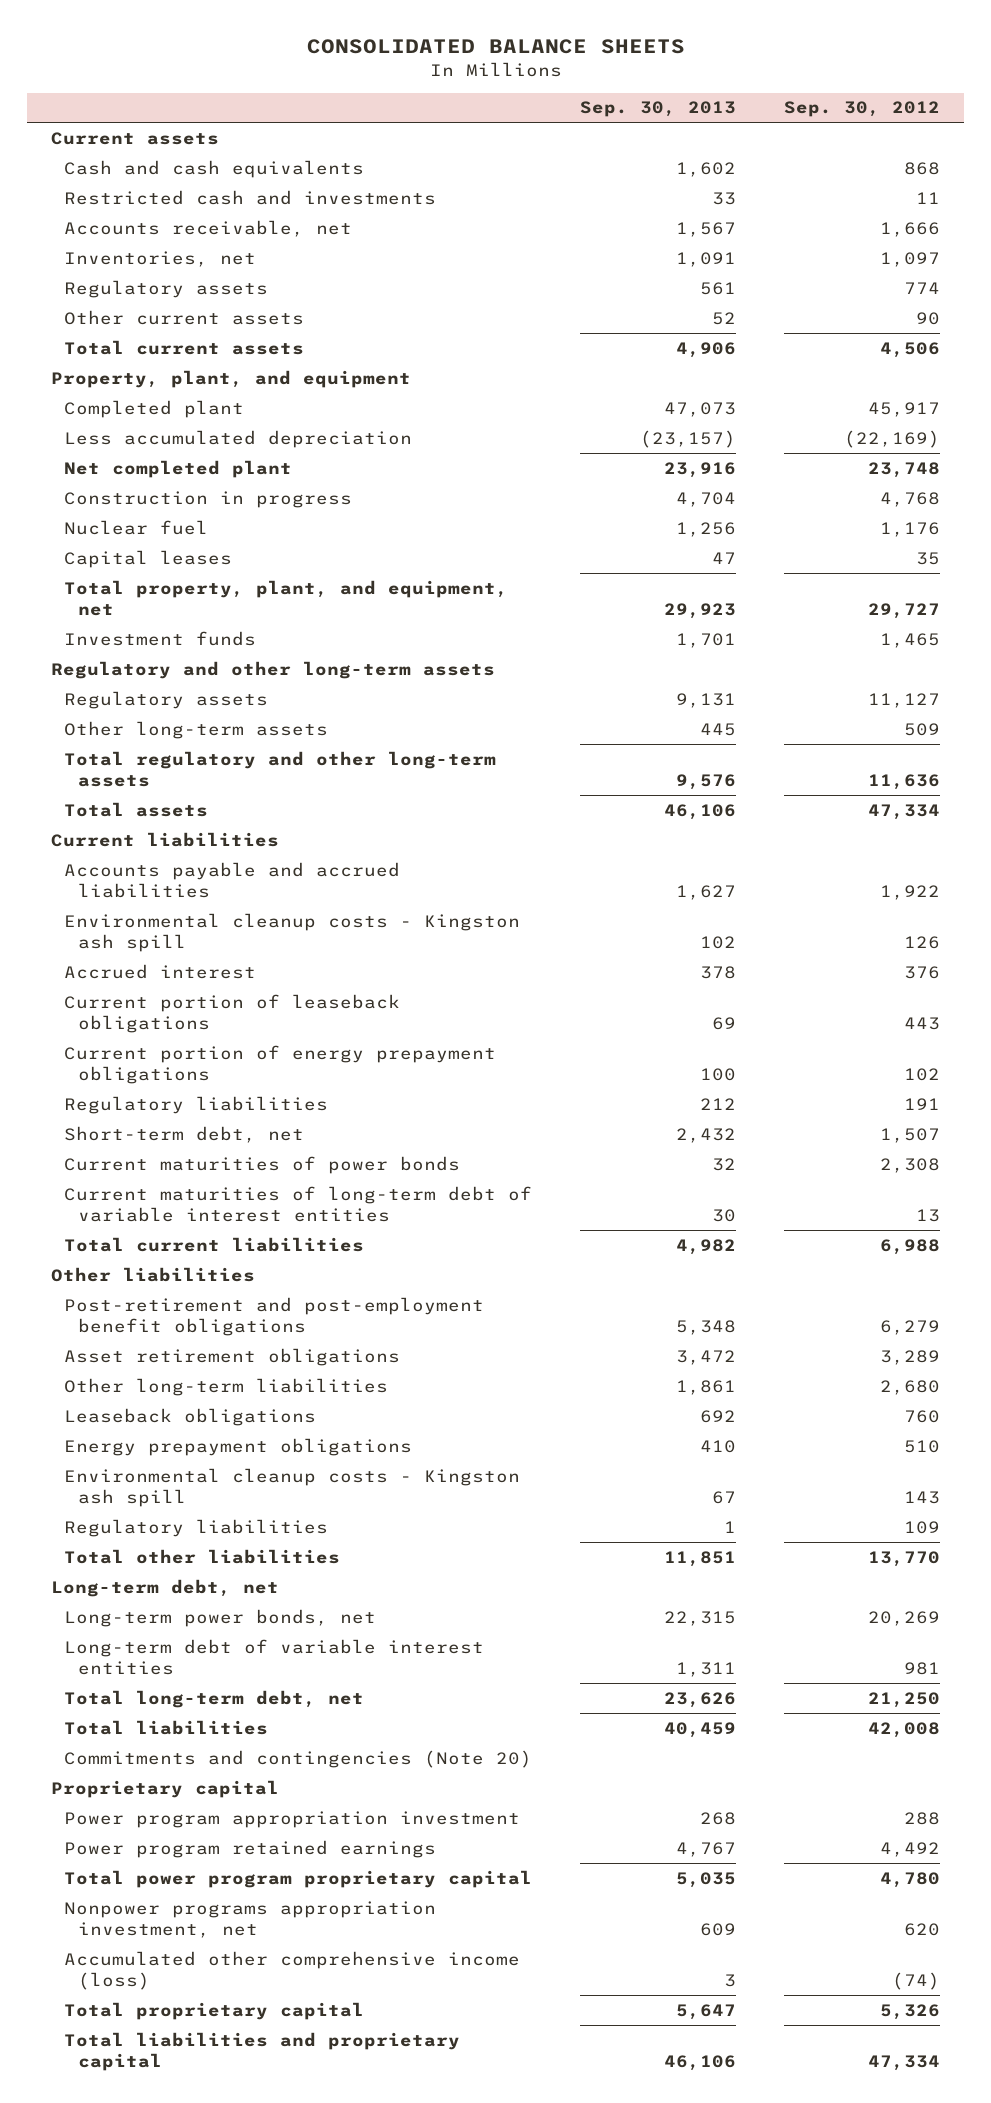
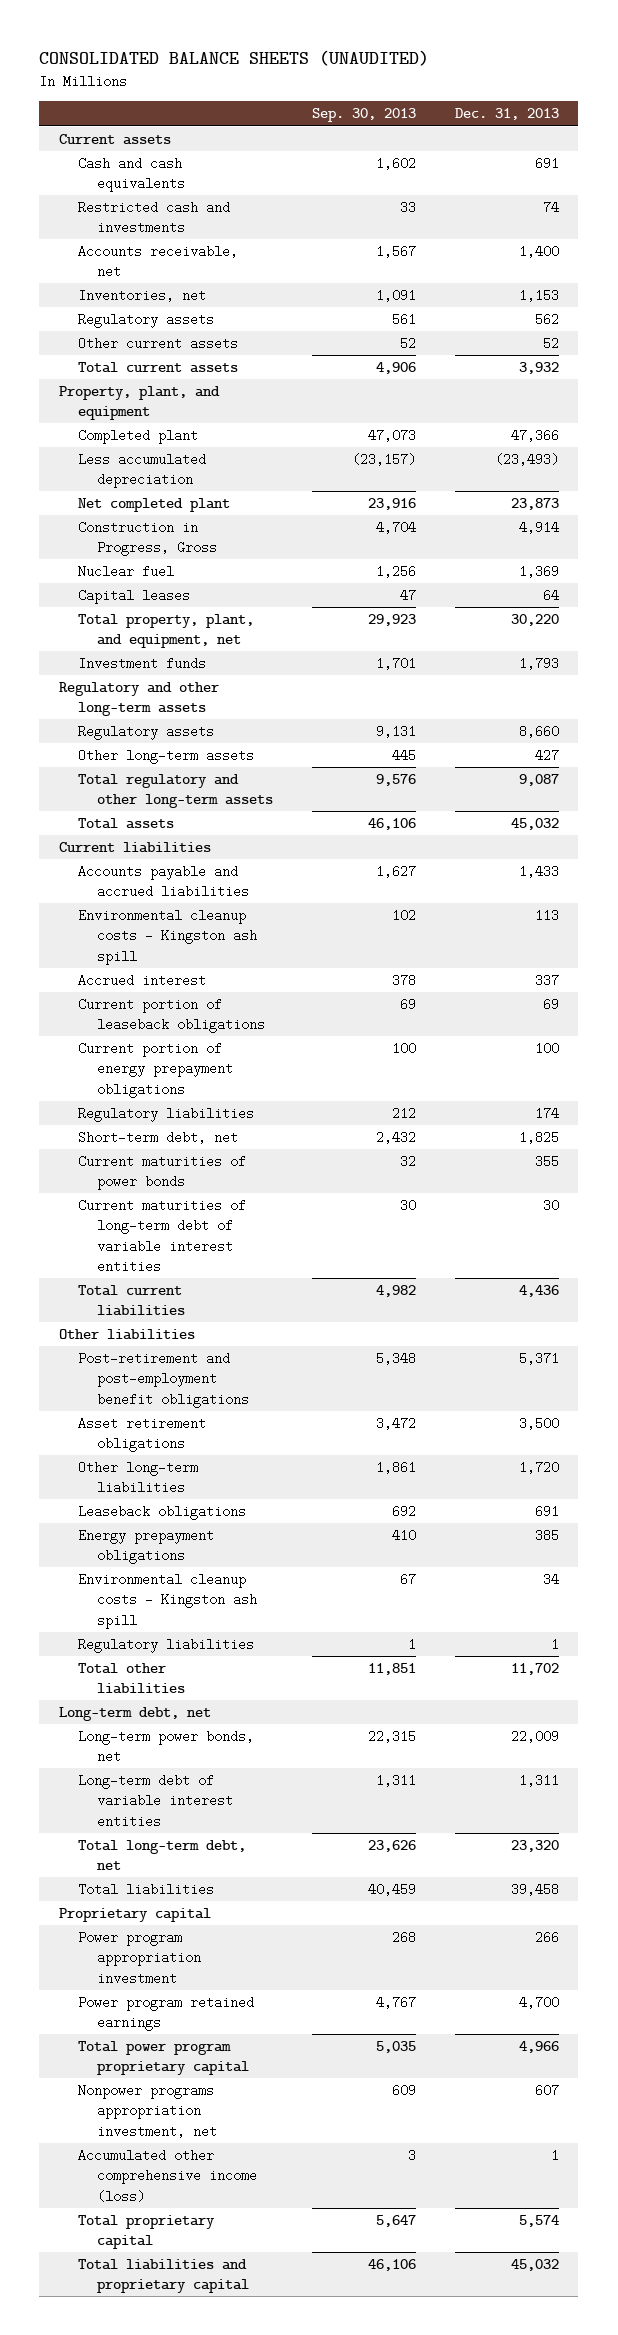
[306,39,685,55] CONSOLIDATED BALANCE SHEETS -> [39,50,430,67] CONSOLIDATED BALANCE SHEETS (UNAUDITED)
[783,101,940,118] Sep. 30, 2012 -> none
none -> [454,108,559,121] Dec. 31, 2013
[64,490,353,508] Construction in progress -> [77,520,217,557] Construction in Progress, Gross
[64,1749,533,1768] Commitments and contingencies (Note 20) -> none

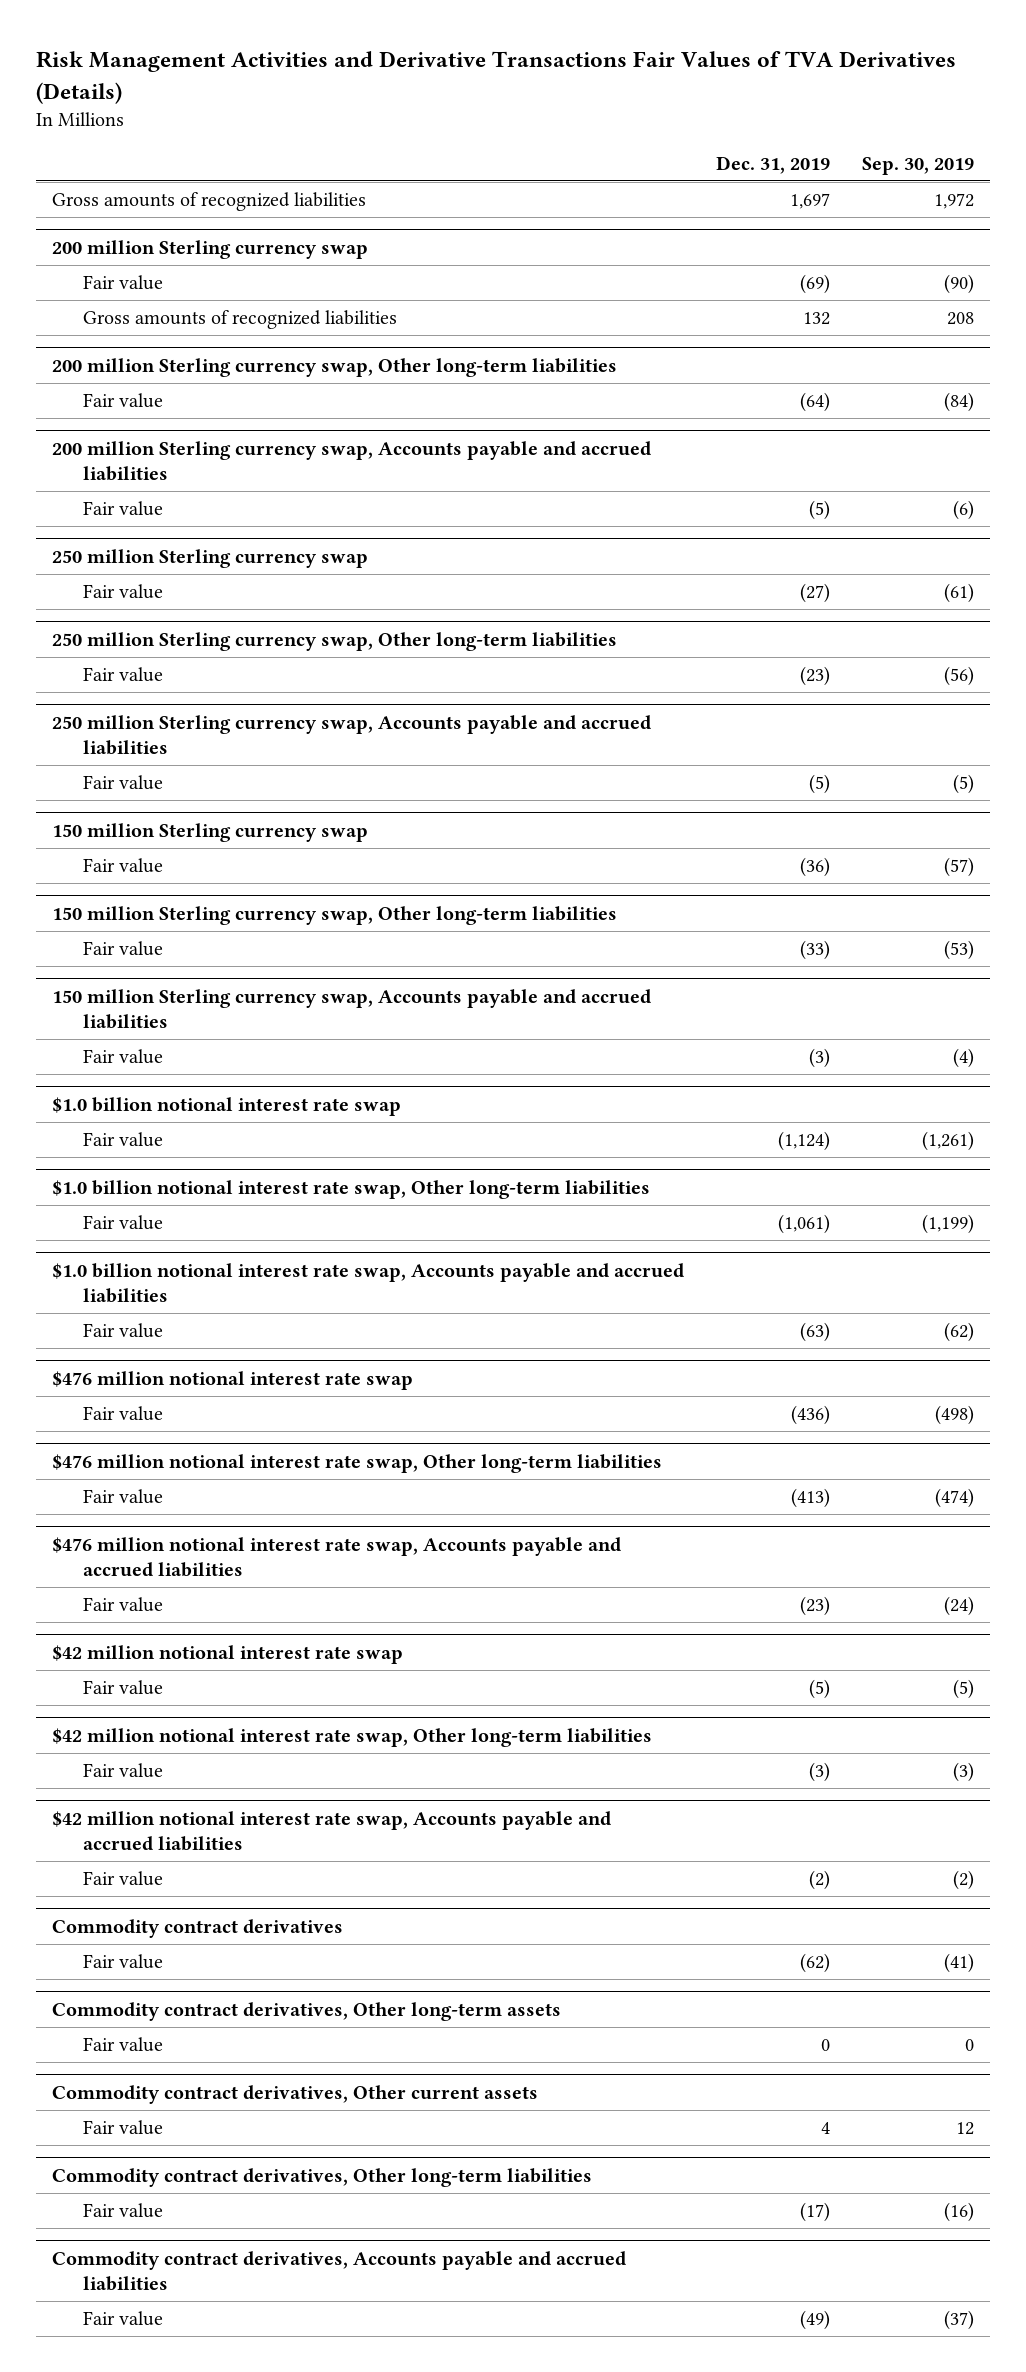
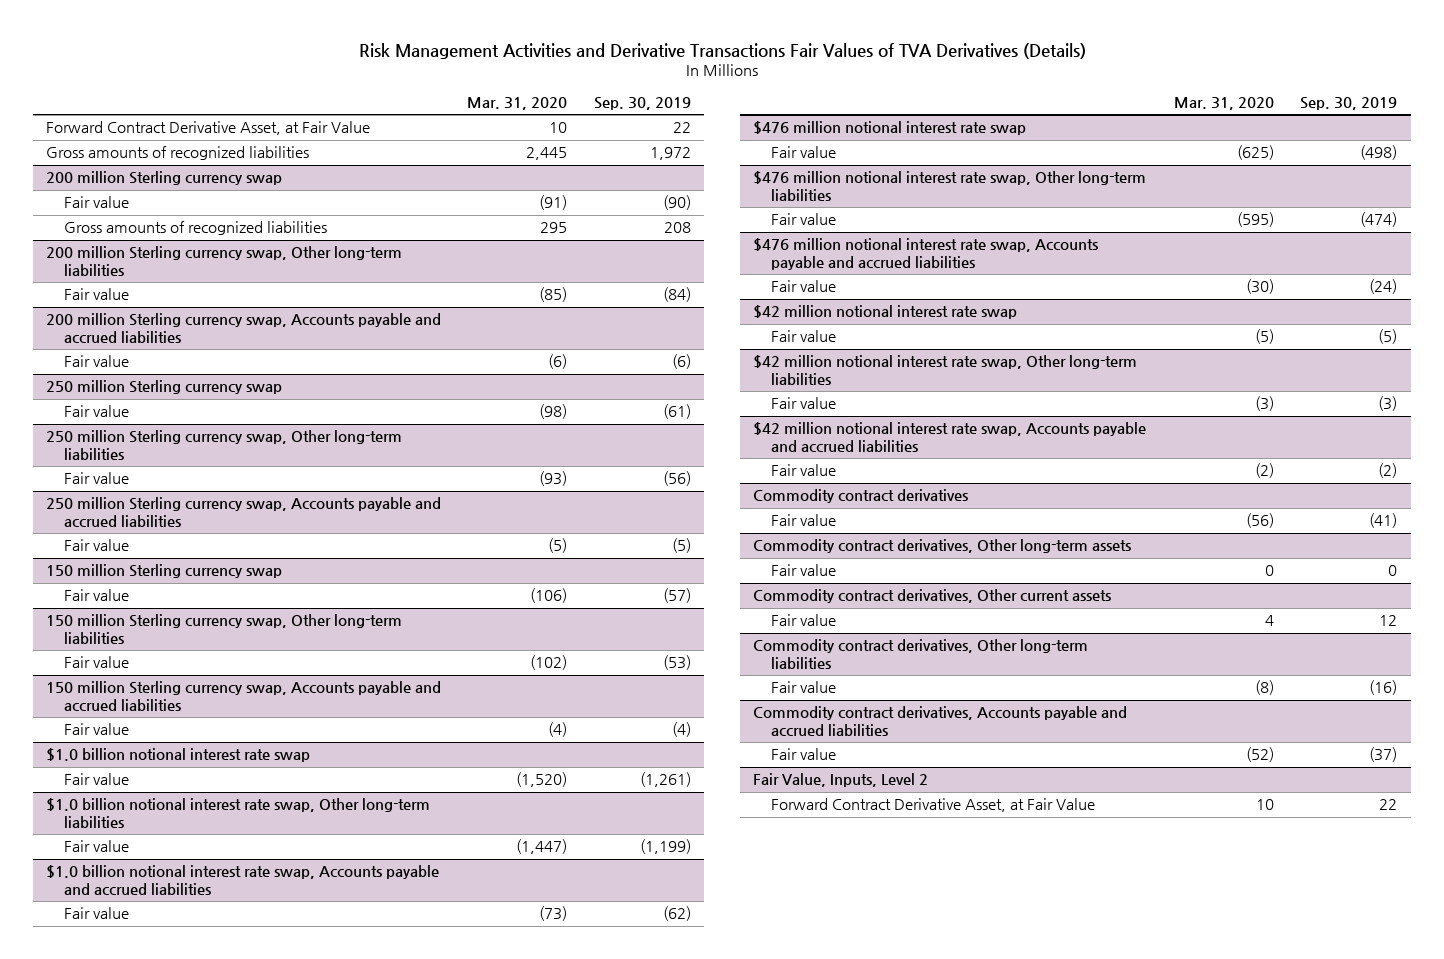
[715,156,830,175] Dec. 31, 2019 -> none
none -> [467,96,568,110] Mar. 31, 2020
none -> [46,121,371,136] Forward Contract Derivative Asset, at Fair Value
none -> [752,773,928,788] Fair Value, Inputs, Level 2
none -> [770,798,1095,813] Forward Contract Derivative Asset, at Fair Value

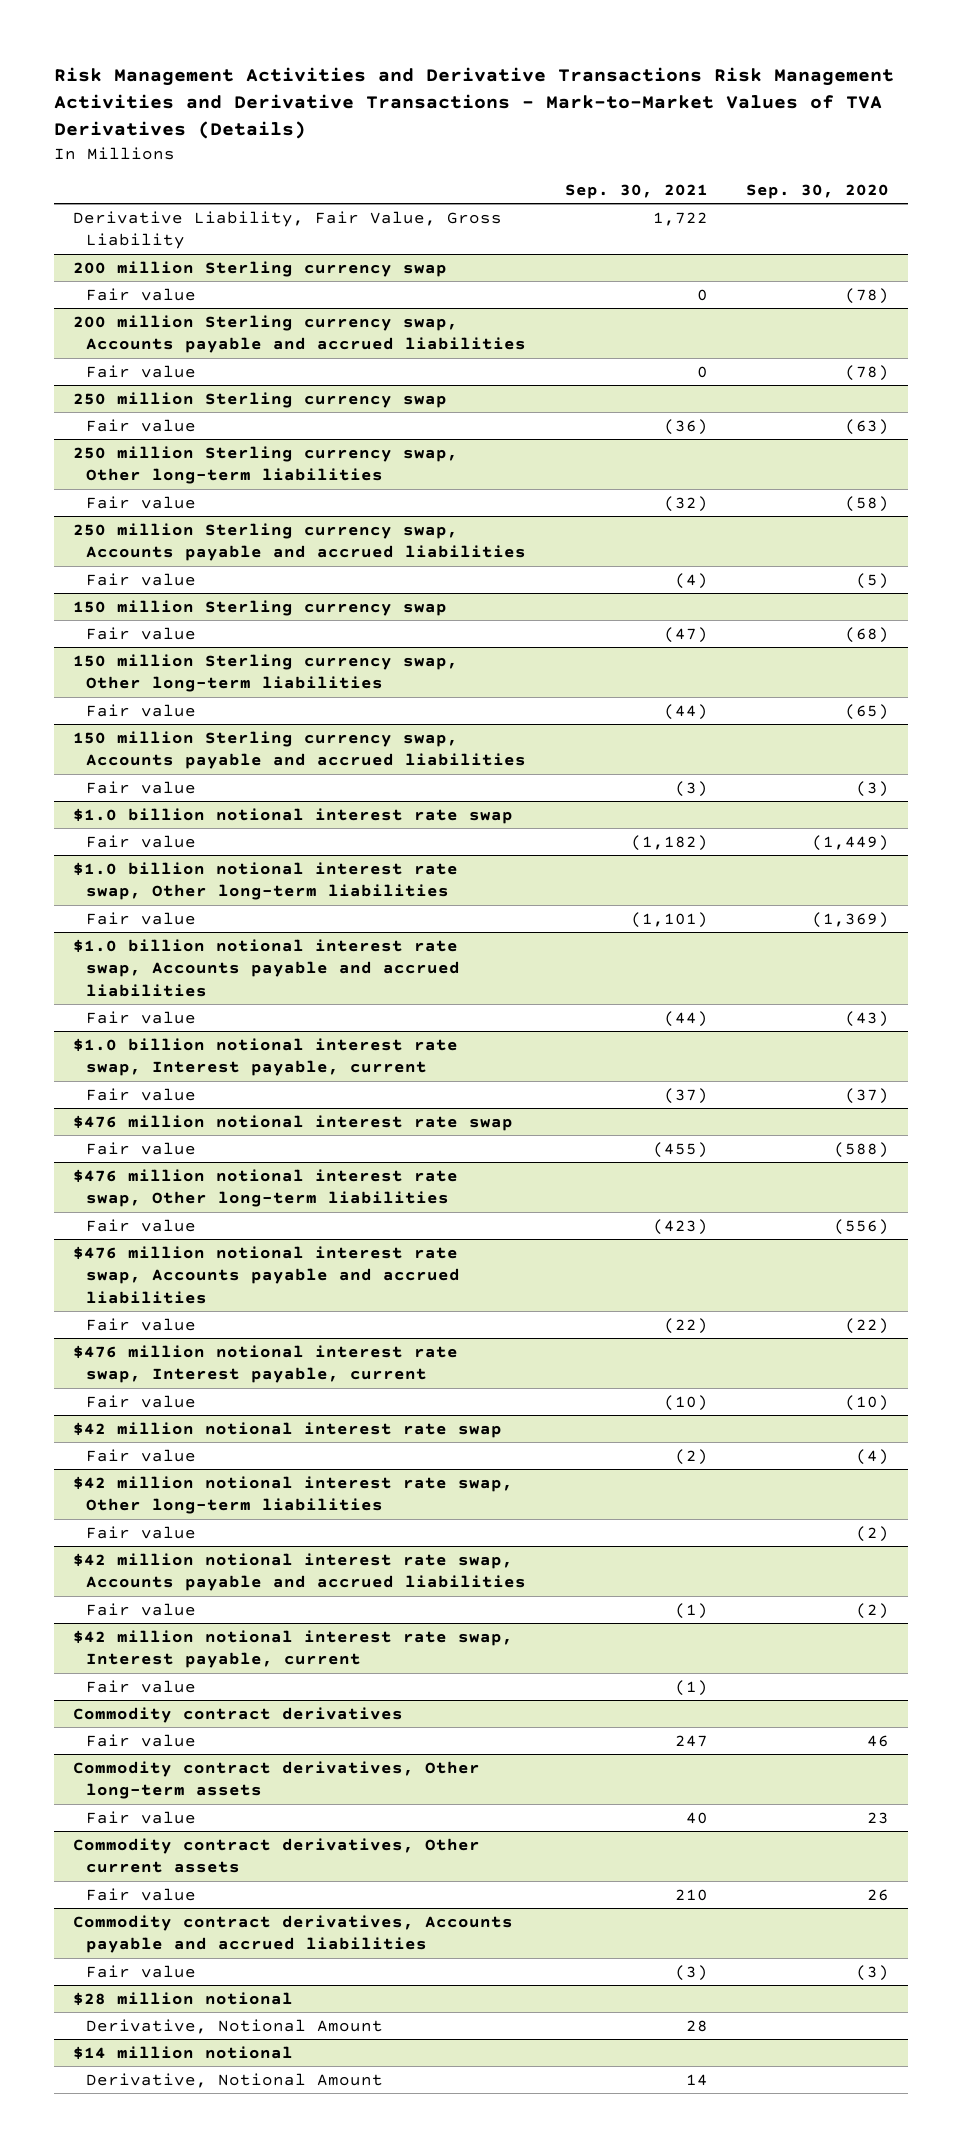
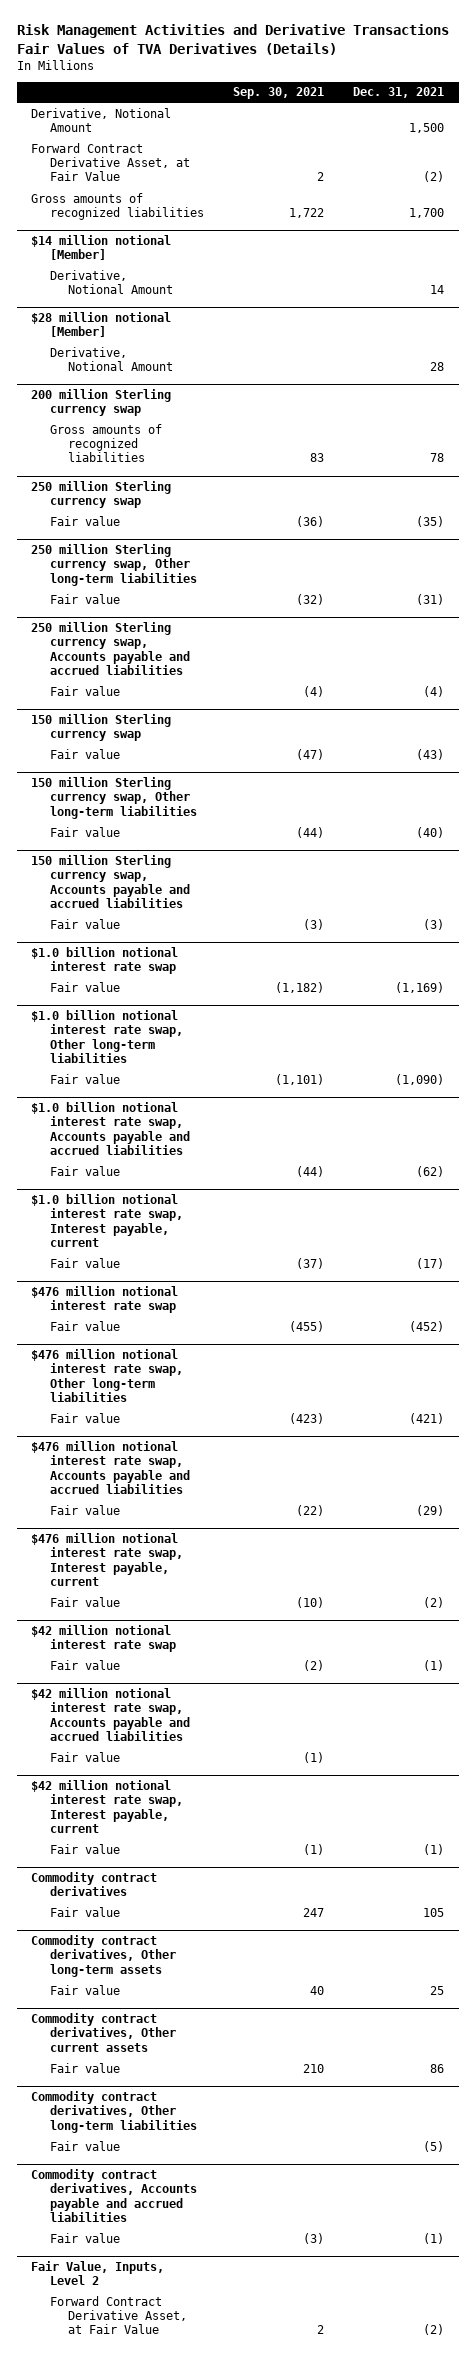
[53,67,894,140] Risk Management Activities and Derivative Transactions Risk Management Activities and Derivative Transactions - Mark-to-Market Values of TVA Derivatives (Details) -> [16,24,449,55] Risk Management Activities and Derivative Transactions Fair Values of TVA Derivatives (Details)
[745,183,889,199] Sep. 30, 2020 -> none
none -> [353,87,445,99] Dec. 31, 2021
none -> [31,107,172,133] Derivative, Notional Amount
none -> [31,142,190,182] Forward Contract Derivative Asset, at Fair Value
[73,210,503,250] Derivative Liability, Fair Value, Gross Liability -> [31,192,204,221] Gross amounts of recognized liabilities
none -> [31,234,172,261] $14 million notional [Member]
none -> [49,269,174,295] Derivative, Notional Amount
none -> [31,311,172,338] $28 million notional [Member]
none -> [49,346,174,372] Derivative, Notional Amount
[86,287,197,301] Fair value -> none
[73,314,527,354] 200 million Sterling currency swap, Accounts payable and accrued liabilities -> none
[86,364,197,378] Fair value -> none
none -> [49,423,162,463] Gross amounts of recognized liabilities
[73,1475,514,1515] $42 million notional interest rate swap, Other long-term liabilities -> none
[86,1525,197,1539] Fair value -> none
none -> [31,2090,197,2133] Commodity contract derivatives, Other long-term liabilities
none -> [49,2140,120,2151] Fair value
[73,1991,294,2006] $28 million notional -> none
[86,2018,384,2034] Derivative, Notional Amount -> none
[73,2045,294,2060] $14 million notional -> none
[86,2072,384,2088] Derivative, Notional Amount -> none
none -> [31,2260,165,2286] Fair Value, Inputs, Level 2
none -> [49,2295,188,2335] Forward Contract Derivative Asset, at Fair Value

